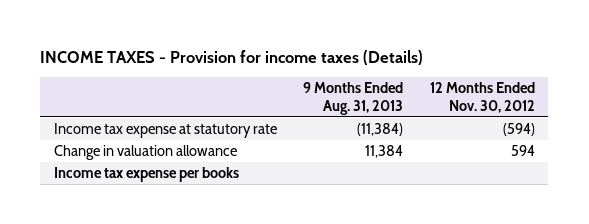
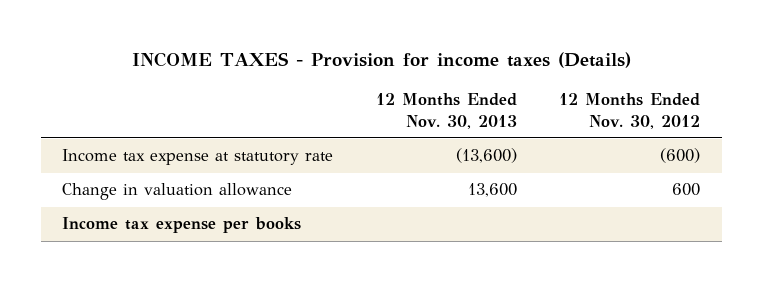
[303,82,404,115] 9 Months Ended Aug. 31, 2013 -> none
none -> [375,93,517,129] 12 Months Ended Nov. 30, 2013
[503,123,536,137] (594) -> [660,148,701,164] (600)
[511,145,536,157] 594 -> [672,183,701,197] 600

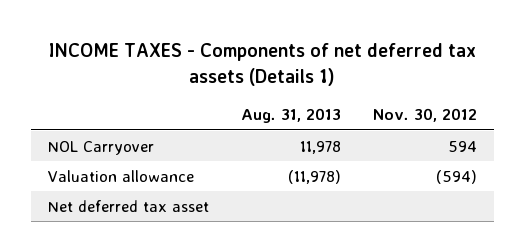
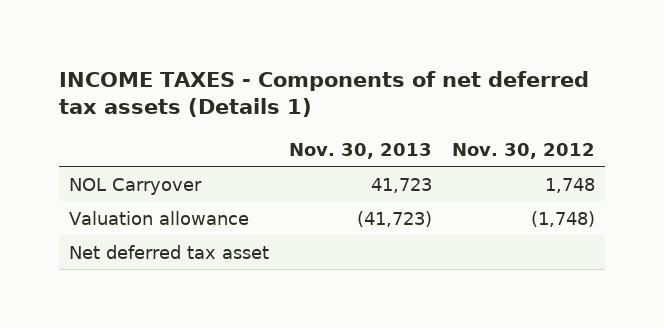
[240,108,341,124] Aug. 31, 2013 -> none
none -> [289,142,433,159] Nov. 30, 2013
[448,140,478,152] 594 -> [545,177,596,193] 1,748
[436,169,478,184] (594) -> [531,210,596,227] (1,748)

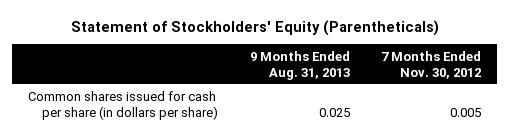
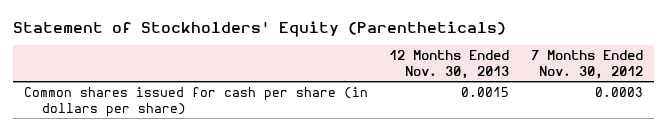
[249,50,350,80] 9 Months Ended Aug. 31, 2013 -> none
none -> [389,50,510,80] 12 Months Ended Nov. 30, 2013
[450,108,482,118] 0.005 -> [595,86,644,97] 0.0003

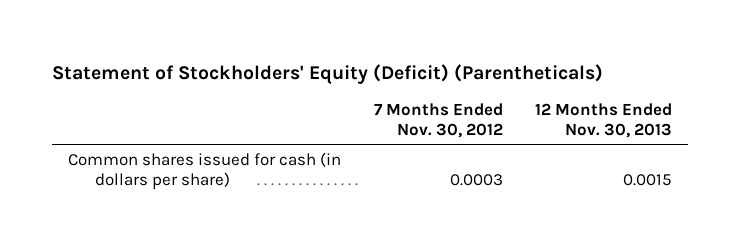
[12,20,506,37] Statement of Stockholders' Equity (Parentheticals) -> [52,63,604,84] Statement of Stockholders' Equity (Deficit) (Parentheticals)
[23,86,368,118] Common shares issued for cash per share (in dollars per share) -> [68,151,342,189] Common shares issued for cash (in dollars per share)

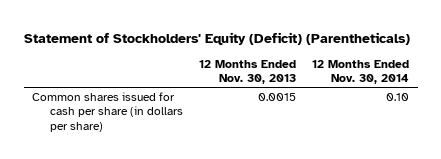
[373,103,503,139] 7 Months Ended Nov. 30, 2012 -> none
none -> [312,59,410,85] 12 Months Ended Nov. 30, 2014
[68,151,342,189] Common shares issued for cash (in dollars per share) -> [31,92,184,132] Common shares issued for cash per share (in dollars per share)

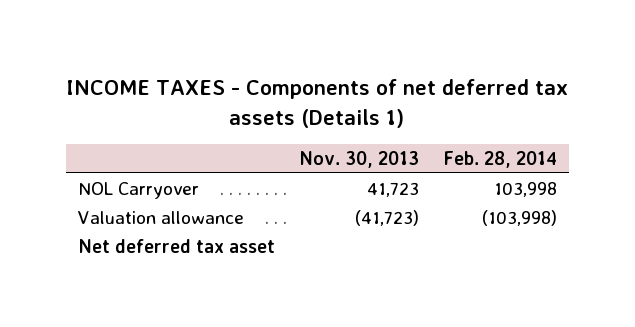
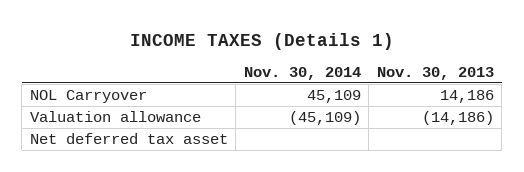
[66,79,569,129] INCOME TAXES - Components of net deferred tax assets (Details 1) -> [129,32,394,50] INCOME TAXES (Details 1)
[443,151,558,169] Feb. 28, 2014 -> none
none -> [243,66,361,80] Nov. 30, 2014
[366,181,419,197] 41,723 -> [439,89,494,103] 14,186
[354,209,419,226] (41,723) -> [421,110,494,125] (14,186)

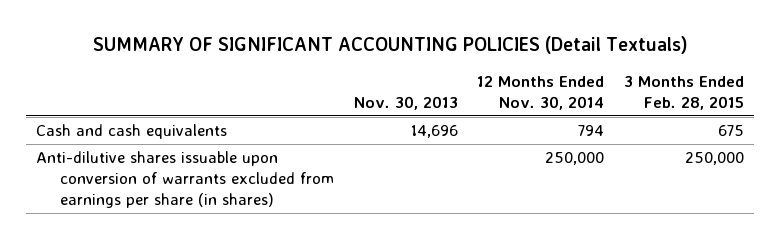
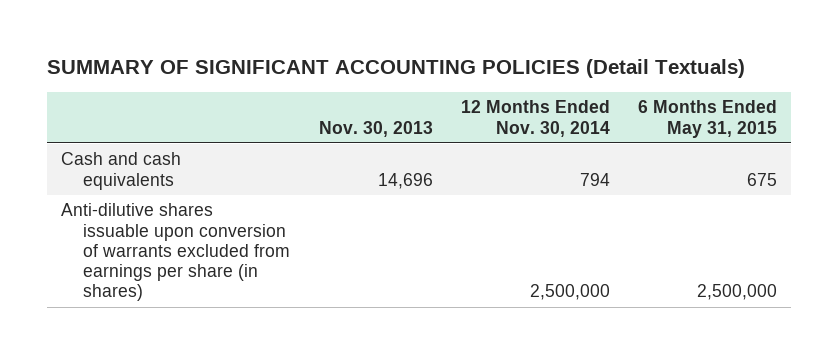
[623,75,744,110] 3 Months Ended Feb. 28, 2015 -> none
none -> [637,100,777,138] 6 Months Ended May 31, 2015
[545,152,605,166] 250,000 -> [529,284,610,301] 2,500,000

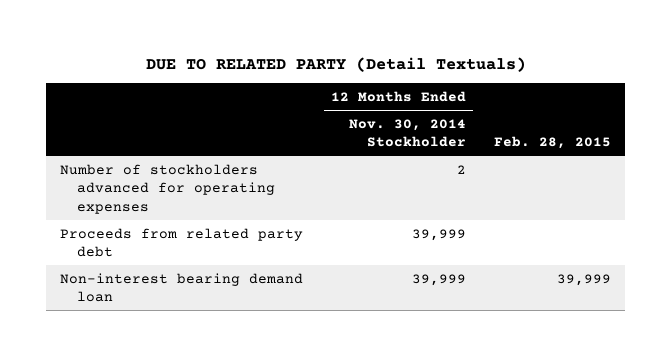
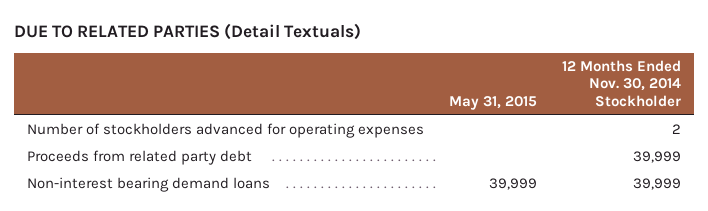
[145,56,526,72] DUE TO RELATED PARTY (Detail Textuals) -> [14,23,362,41] DUE TO RELATED PARTIES (Detail Textuals)
[494,136,612,150] Feb. 28, 2015 -> none
none -> [448,96,537,111] May 31, 2015
[60,272,304,303] Non-interest bearing demand loan -> [26,177,270,193] Non-interest bearing demand loans

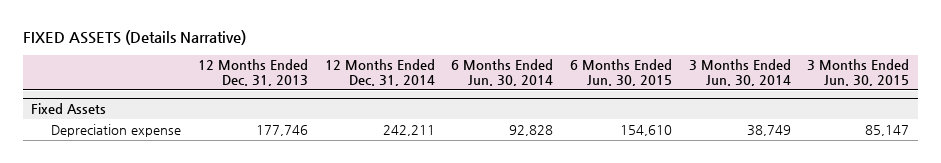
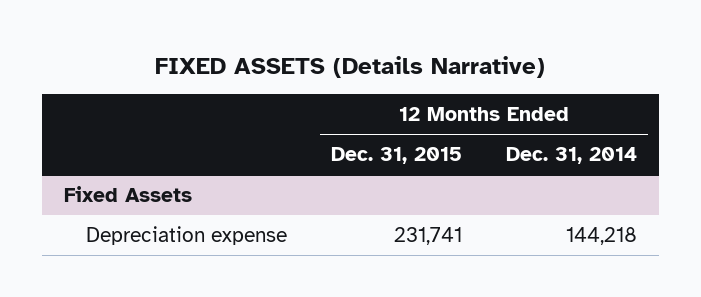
[197,59,308,87] 12 Months Ended Dec. 31, 2013 -> none
[451,59,554,87] 6 Months Ended Jun. 30, 2014 -> none
[569,59,672,87] 6 Months Ended Jun. 30, 2015 -> none
[688,59,791,87] 3 Months Ended Jun. 30, 2014 -> none
[807,59,910,87] 3 Months Ended Jun. 30, 2015 -> none
none -> [331,147,463,165] Dec. 31, 2015
[382,124,435,136] 242,211 -> [566,226,638,245] 144,218

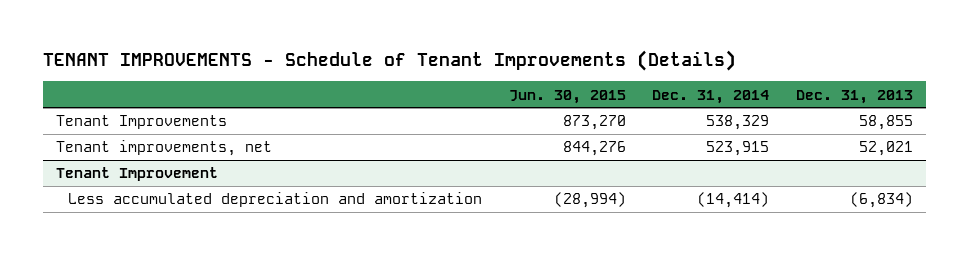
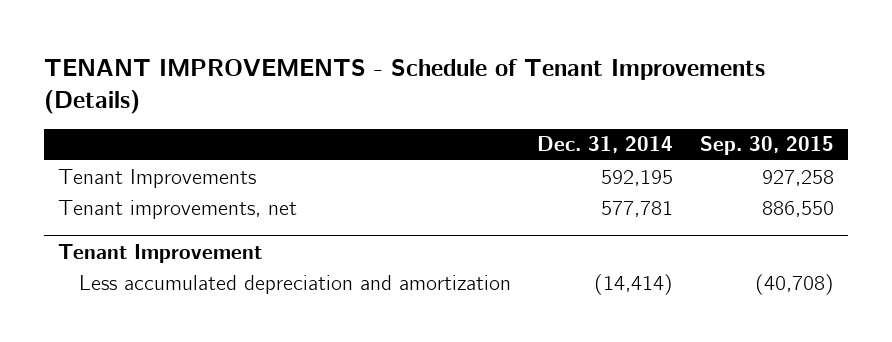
[508,89,626,104] Jun. 30, 2015 -> none
[795,89,913,104] Dec. 31, 2013 -> none
none -> [700,136,835,156] Sep. 30, 2015
[706,115,770,131] 538,329 -> [601,169,674,186] 592,195
[706,141,770,157] 523,915 -> [601,200,674,217] 577,781

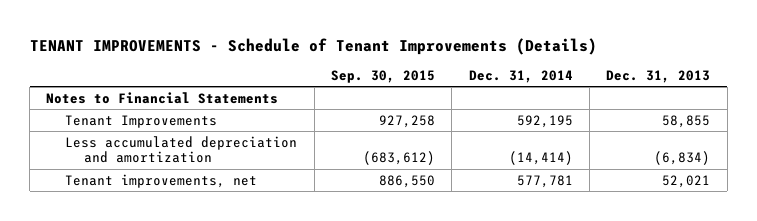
none -> [606,69,711,83] Dec. 31, 2013
none -> [46,91,279,104] Notes to Financial Statements
none -> [65,135,298,164] Less accumulated depreciation and amortization
[57,243,262,263] Tenant Improvement -> none
[78,274,511,294] Less accumulated depreciation and amortization -> none

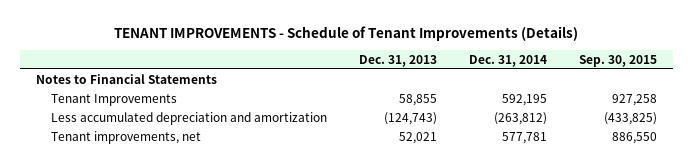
[362,151,435,166] (683,612) -> [603,111,657,125] (433,825)
[508,151,573,166] (14,414) -> [493,111,547,125] (263,812)
[654,151,711,166] (6,834) -> [383,111,437,125] (124,743)

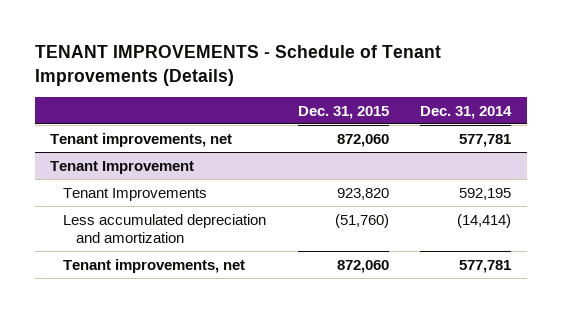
[358,54,437,67] Dec. 31, 2013 -> none
[578,54,657,67] Sep. 30, 2015 -> none
none -> [297,105,389,119] Dec. 31, 2015
[36,73,218,84] Notes to Financial Statements -> none
none -> [50,132,233,147] Tenant improvements, net
none -> [50,160,195,174] Tenant Improvement
[493,111,547,125] (263,812) -> [457,213,512,228] (14,414)

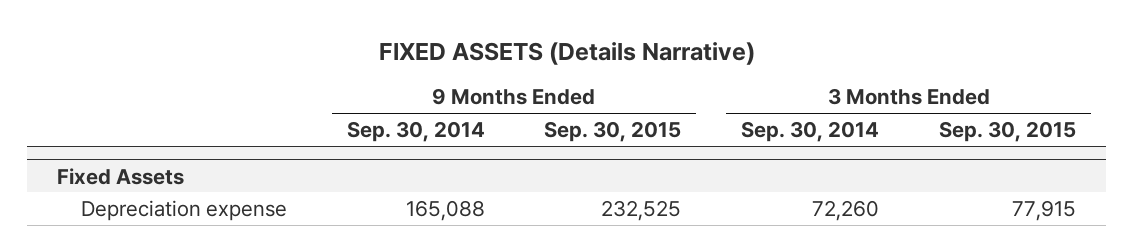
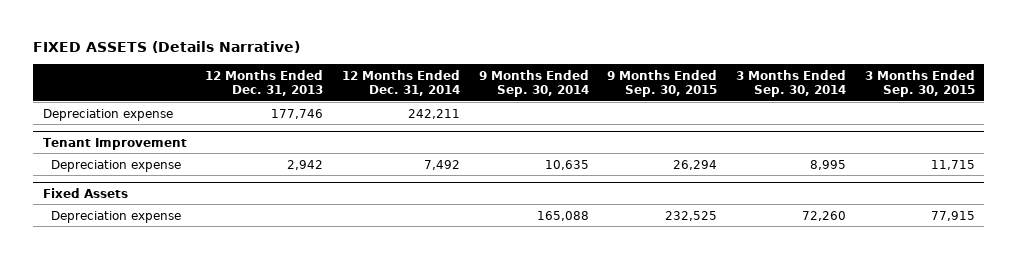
none -> [205,69,324,97] 12 Months Ended Dec. 31, 2013
none -> [341,69,460,97] 12 Months Ended Dec. 31, 2014
none -> [42,108,173,121] Depreciation expense
none -> [42,137,187,150] Tenant Improvement
none -> [51,159,182,172] Depreciation expense

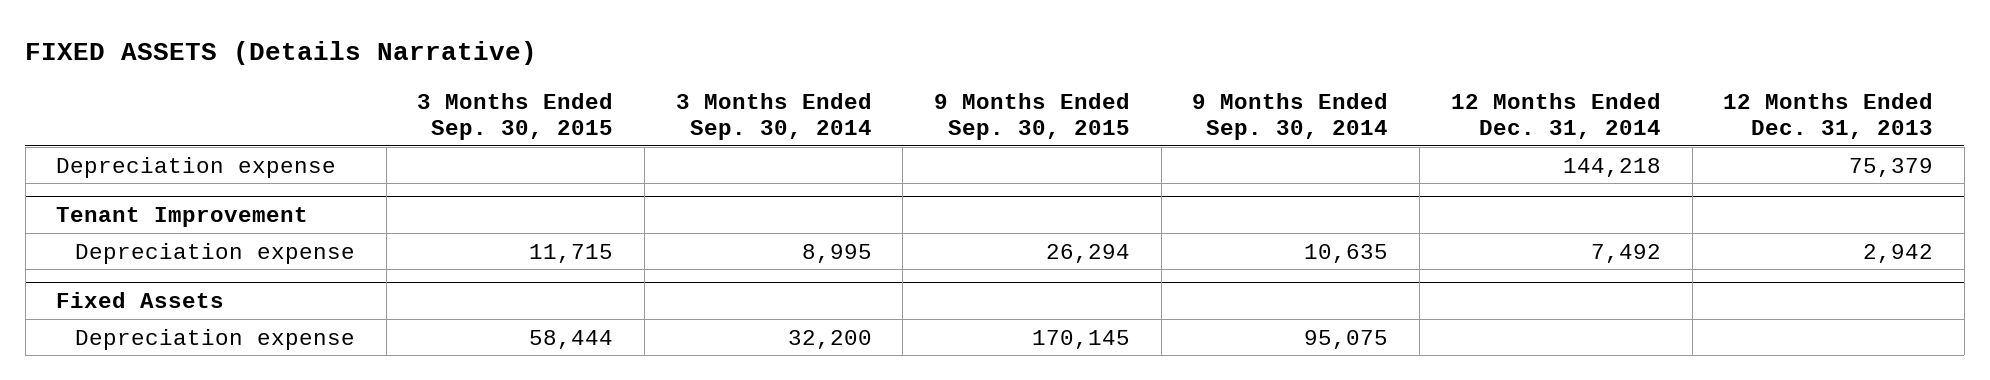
[271,108,324,119] 177,746 -> [1849,157,1934,177] 75,379
[407,108,460,119] 242,211 -> [1562,157,1661,177] 144,218
[536,210,589,221] 165,088 -> [1304,329,1389,349] 95,075
[665,210,718,221] 232,525 -> [1032,329,1131,349] 170,145
[801,210,846,221] 72,260 -> [787,329,872,349] 32,200
[930,210,975,221] 77,915 -> [529,329,614,349] 58,444

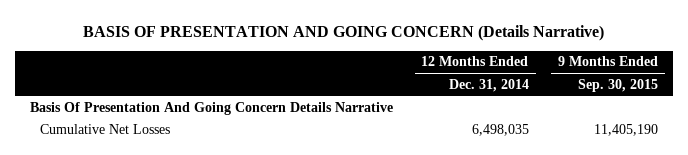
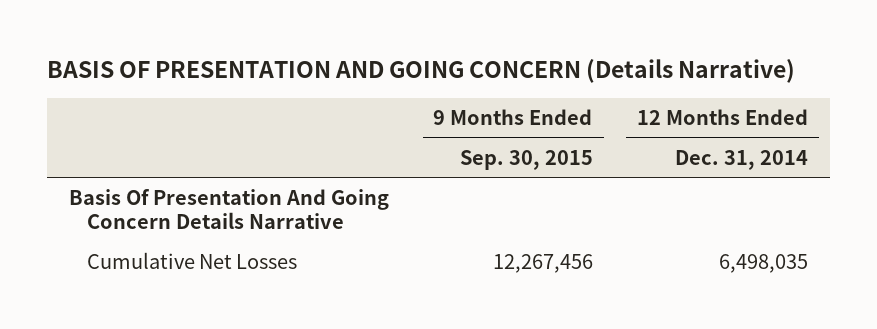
[594,123,659,136] 11,405,190 -> [492,254,593,274] 12,267,456

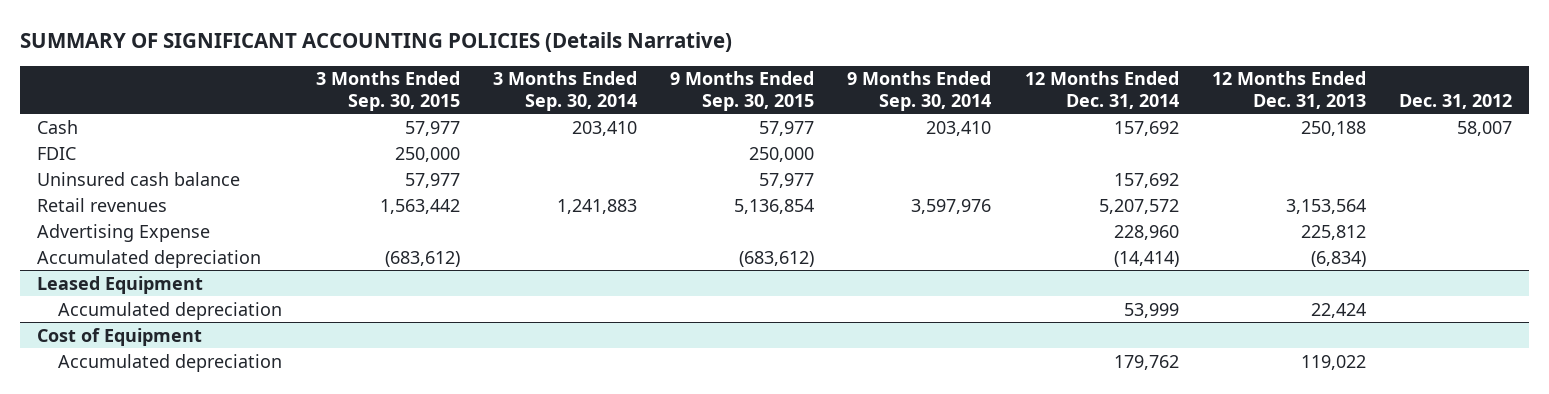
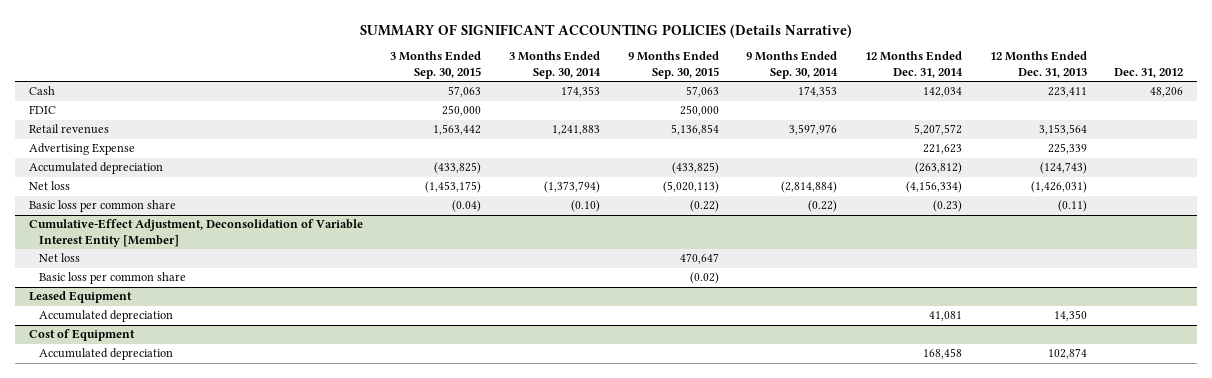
[404,120,460,136] 57,977 -> [448,86,482,98] 57,063
[571,120,637,136] 203,410 -> [561,86,601,98] 174,353
[759,120,815,136] 57,977 -> [685,86,719,98] 57,063
[926,120,992,136] 203,410 -> [798,86,838,98] 174,353
[1113,120,1179,136] 157,692 -> [922,87,962,98] 142,034
[1301,120,1367,136] 250,188 -> [1047,87,1087,98] 223,411
[1457,120,1513,136] 58,007 -> [1150,87,1184,98] 48,206
[36,171,240,186] Uninsured cash balance -> none
[1113,224,1179,240] 228,960 -> [922,144,962,155] 221,623
[1301,224,1367,240] 225,812 -> [1047,143,1087,155] 225,339
[384,250,460,267] (683,612) -> [434,162,482,175] (433,825)
[739,250,815,267] (683,612) -> [671,162,719,175] (433,825)
[1113,250,1179,267] (14,414) -> [914,162,962,175] (263,812)
[1311,250,1367,267] (6,834) -> [1039,162,1087,175] (124,743)
none -> [28,181,70,191] Net loss
none -> [28,200,176,213] Basic loss per common share
none -> [28,219,363,247] Cumulative-Effect Adjustment, Deconsolidation of Variable Interest Entity [Member]
none -> [38,253,80,263] Net loss
none -> [38,272,186,285] Basic loss per common share
[1123,302,1179,318] 53,999 -> [928,311,962,322] 41,081
[1311,302,1367,318] 22,424 -> [1053,310,1087,322] 14,350
[1113,354,1179,370] 179,762 -> [922,348,962,360] 168,458
[1301,354,1367,370] 119,022 -> [1047,348,1087,360] 102,874

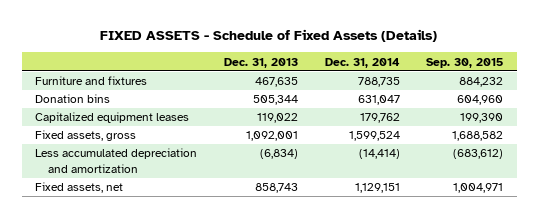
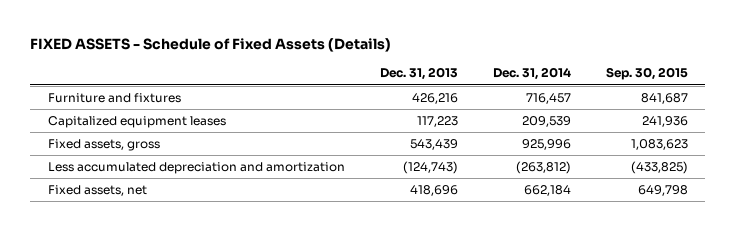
[35,94,111,104] Donation bins -> none
[254,77,298,88] 467,635 -> [411,93,458,105] 426,216
[357,77,400,88] 788,735 -> [525,93,571,105] 716,457
[459,77,504,88] 884,232 -> [640,93,688,105] 841,687
[256,113,298,124] 119,022 -> [416,116,458,128] 117,223
[359,113,400,124] 179,762 -> [521,116,571,128] 209,539
[460,113,504,124] 199,390 -> [641,116,688,128] 241,936
[245,131,298,142] 1,092,001 -> [409,139,458,151] 543,439
[348,131,400,142] 1,599,524 -> [521,139,571,151] 925,996
[452,131,504,142] 1,688,582 -> [630,139,688,151] 1,083,623
[259,149,298,160] (6,834) -> [402,161,458,175] (124,743)
[358,149,400,160] (14,414) -> [515,161,571,175] (263,812)
[453,149,504,160] (683,612) -> [630,161,688,175] (433,825)
[254,183,298,194] 858,743 -> [409,185,458,197] 418,696
[354,183,400,194] 1,129,151 -> [523,185,571,197] 662,184
[453,183,504,194] 1,004,971 -> [637,185,688,197] 649,798

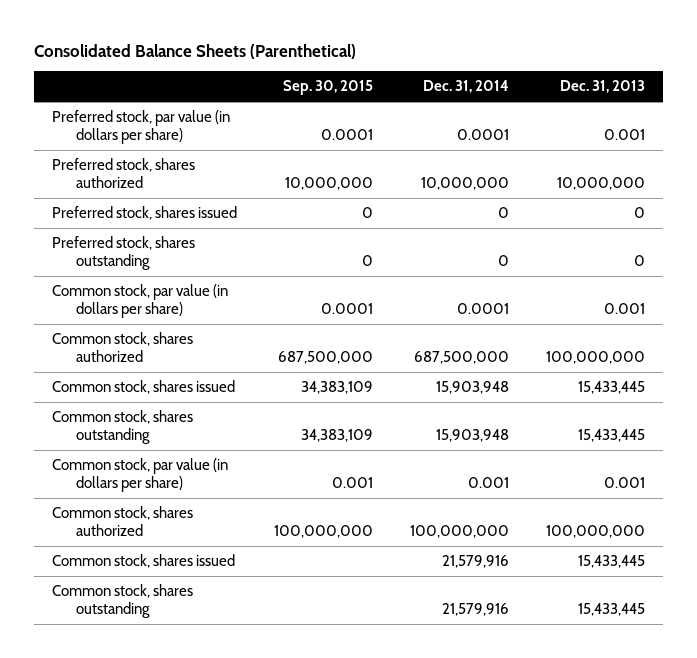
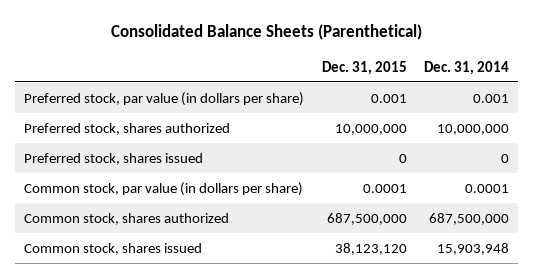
[282,80,373,96] Sep. 30, 2015 -> none
[559,80,645,94] Dec. 31, 2013 -> none
none -> [321,60,407,75] Dec. 31, 2015
[456,129,509,141] 0.0001 -> [473,93,510,103] 0.001
[52,236,196,271] Preferred stock, shares outstanding -> none
[52,410,194,445] Common stock, shares outstanding -> none
[52,458,229,493] Common stock, par value (in dollars per share) -> none
[52,506,194,537] Common stock, shares authorized -> none
[52,554,236,569] Common stock, shares issued -> none
[52,584,194,619] Common stock, shares outstanding -> none

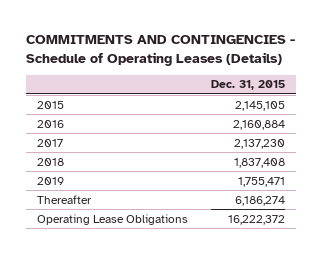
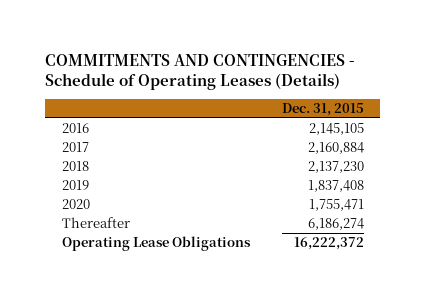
[37,100,65,109] 2015 -> [61,123,89,134] 2016
[37,119,65,128] 2016 -> [61,142,89,153] 2017
[37,138,64,147] 2017 -> [61,161,89,172] 2018
[37,157,65,166] 2018 -> [61,180,89,191] 2019
[37,176,65,185] 2019 -> [61,199,90,210] 2020

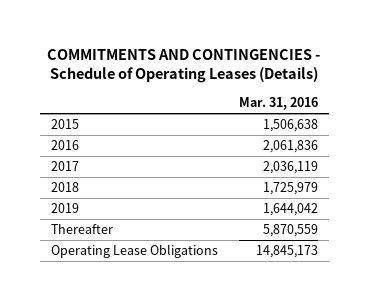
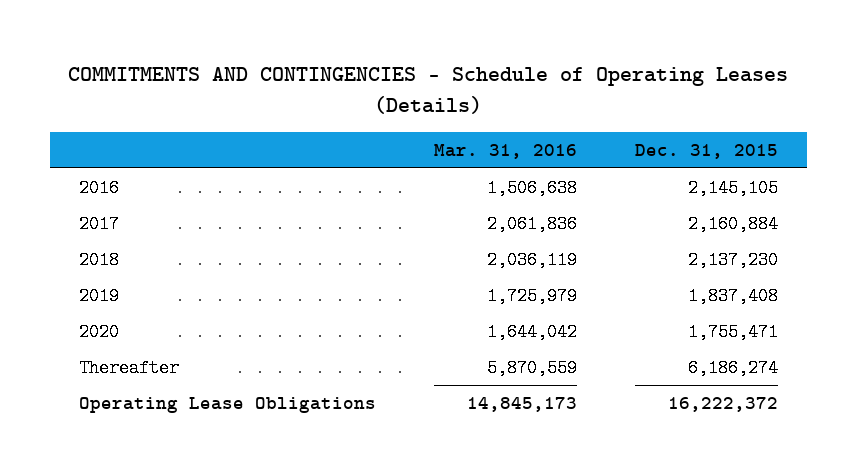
none -> [635,143,779,159] Dec. 31, 2015
[50,119,79,130] 2015 -> [78,179,119,198] 2016
[50,140,79,151] 2016 -> [78,215,119,234] 2017
[50,161,79,172] 2017 -> [78,251,119,270] 2018
[50,182,79,193] 2018 -> [78,287,119,306] 2019
[50,203,79,214] 2019 -> [78,323,119,342] 2020

